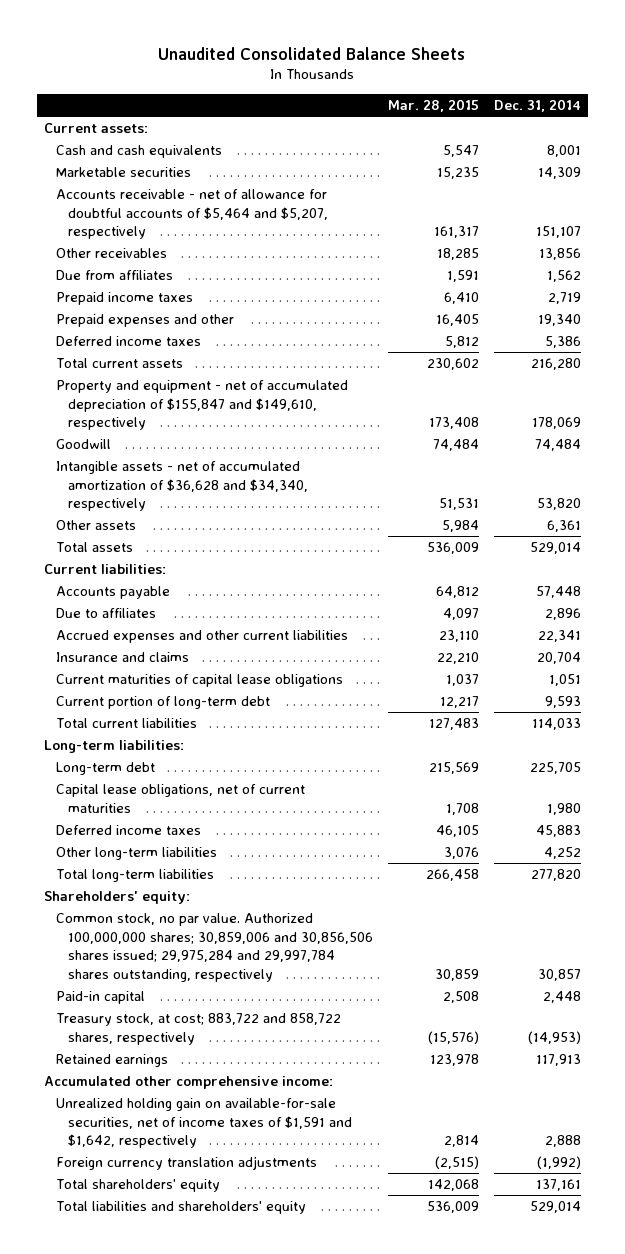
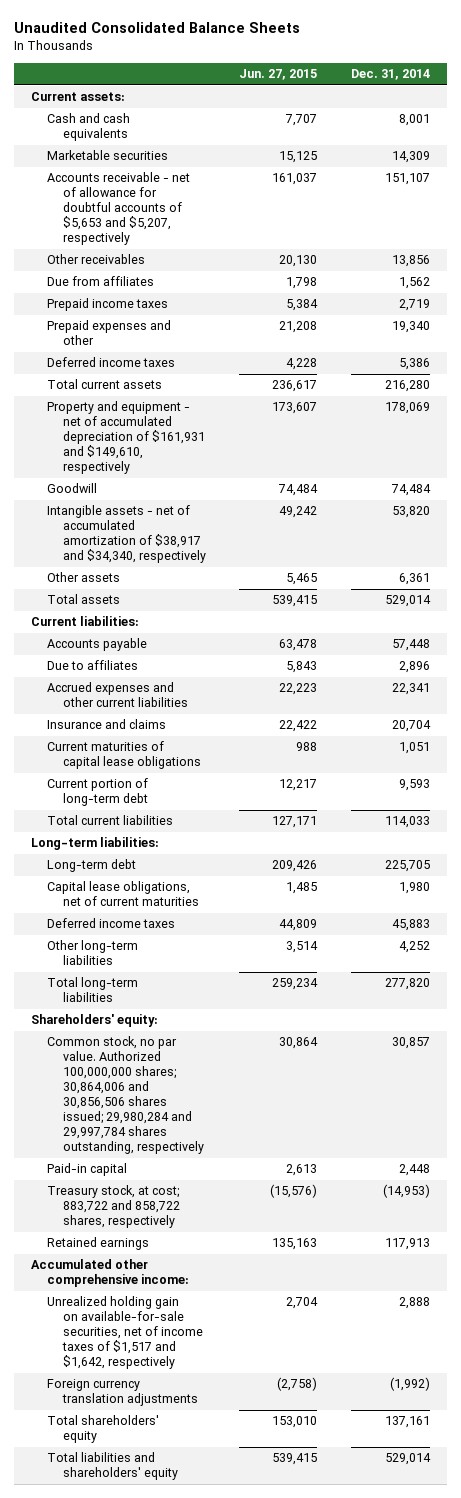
[387,99,479,113] Mar. 28, 2015 -> none
none -> [239,69,318,81] Jun. 27, 2015
[56,189,328,240] Accounts receivable - net of allowance for doubtful accounts of $5,464 and $5,207, respectively -> [46,172,190,246] Accounts receivable - net of allowance for doubtful accounts of $5,653 and $5,207, respectively
[56,380,349,431] Property and equipment - net of accumulated depreciation of $155,847 and $149,610, respectively -> [46,401,205,475] Property and equipment - net of accumulated depreciation of $161,931 and $149,610, respectively
[56,461,308,512] Intangible assets - net of accumulated amortization of $36,628 and $34,340, respectively -> [46,505,206,564] Intangible assets - net of accumulated amortization of $38,917 and $34,340, respectively
[56,913,373,982] Common stock, no par value. Authorized 100,000,000 shares; 30,859,006 and 30,856,506 shares issued; 29,975,284 and 29,997,784 shares outstanding, respectively -> [46,1036,204,1155] Common stock, no par value. Authorized 100,000,000 shares; 30,864,006 and 30,856,506 shares issued; 29,980,284 and 29,997,784 shares outstanding, respectively
[56,1098,352,1149] Unrealized holding gain on available-for-sale securities, net of income taxes of $1,591 and $1,642, respectively -> [46,1296,203,1370] Unrealized holding gain on available-for-sale securities, net of income taxes of $1,517 and $1,642, respectively

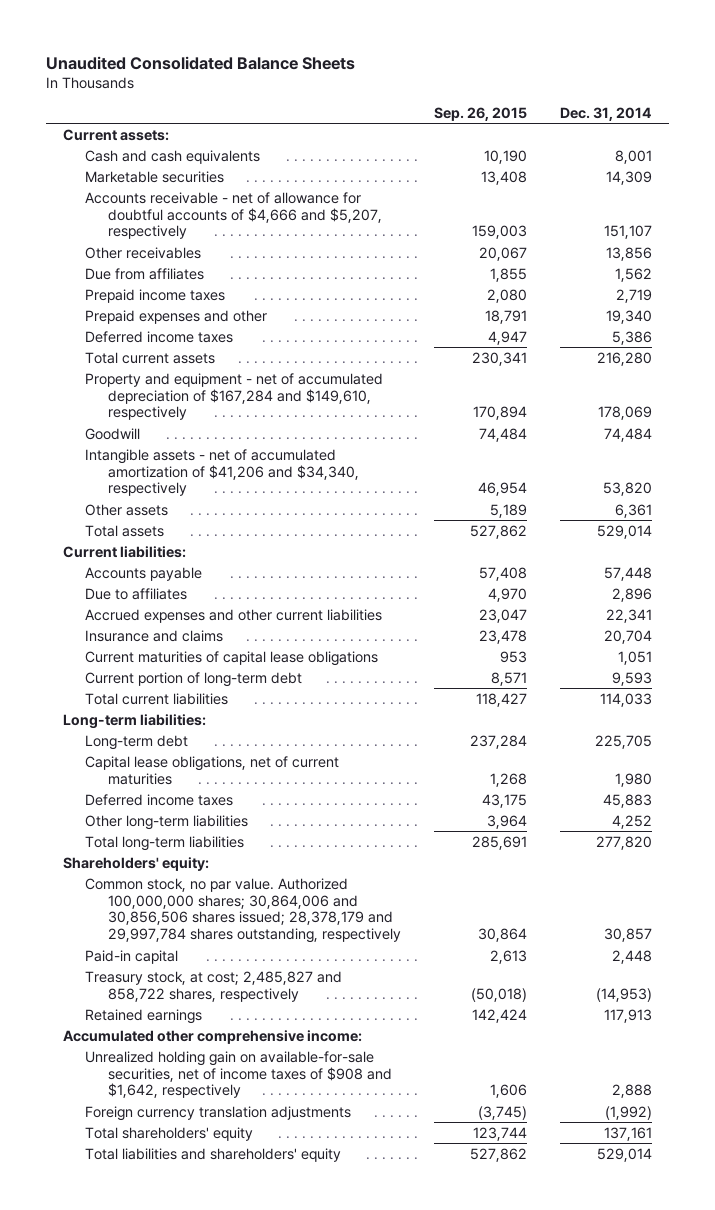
[239,69,318,81] Jun. 27, 2015 -> none
none -> [434,106,528,121] Sep. 26, 2015
[46,172,190,246] Accounts receivable - net of allowance for doubtful accounts of $5,653 and $5,207, respectively -> [85,191,382,240] Accounts receivable - net of allowance for doubtful accounts of $4,666 and $5,207, respectively
[46,401,205,475] Property and equipment - net of accumulated depreciation of $161,931 and $149,610, respectively -> [85,372,384,421] Property and equipment - net of accumulated depreciation of $167,284 and $149,610, respectively
[46,505,206,564] Intangible assets - net of accumulated amortization of $38,917 and $34,340, respectively -> [85,448,359,497] Intangible assets - net of accumulated amortization of $41,206 and $34,340, respectively
[46,1036,204,1155] Common stock, no par value. Authorized 100,000,000 shares; 30,864,006 and 30,856,506 shares issued; 29,980,284 and 29,997,784 shares outstanding, respectively -> [85,877,401,944] Common stock, no par value. Authorized 100,000,000 shares; 30,864,006 and 30,856,506 shares issued; 28,378,179 and 29,997,784 shares outstanding, respectively
[46,1185,180,1229] Treasury stock, at cost; 883,722 and 858,722 shares, respectively -> [85,970,343,1002] Treasury stock, at cost; 2,485,827 and 858,722 shares, respectively
[46,1296,203,1370] Unrealized holding gain on available-for-sale securities, net of income taxes of $1,517 and $1,642, respectively -> [85,1050,392,1099] Unrealized holding gain on available-for-sale securities, net of income taxes of $908 and $1,642, respectively

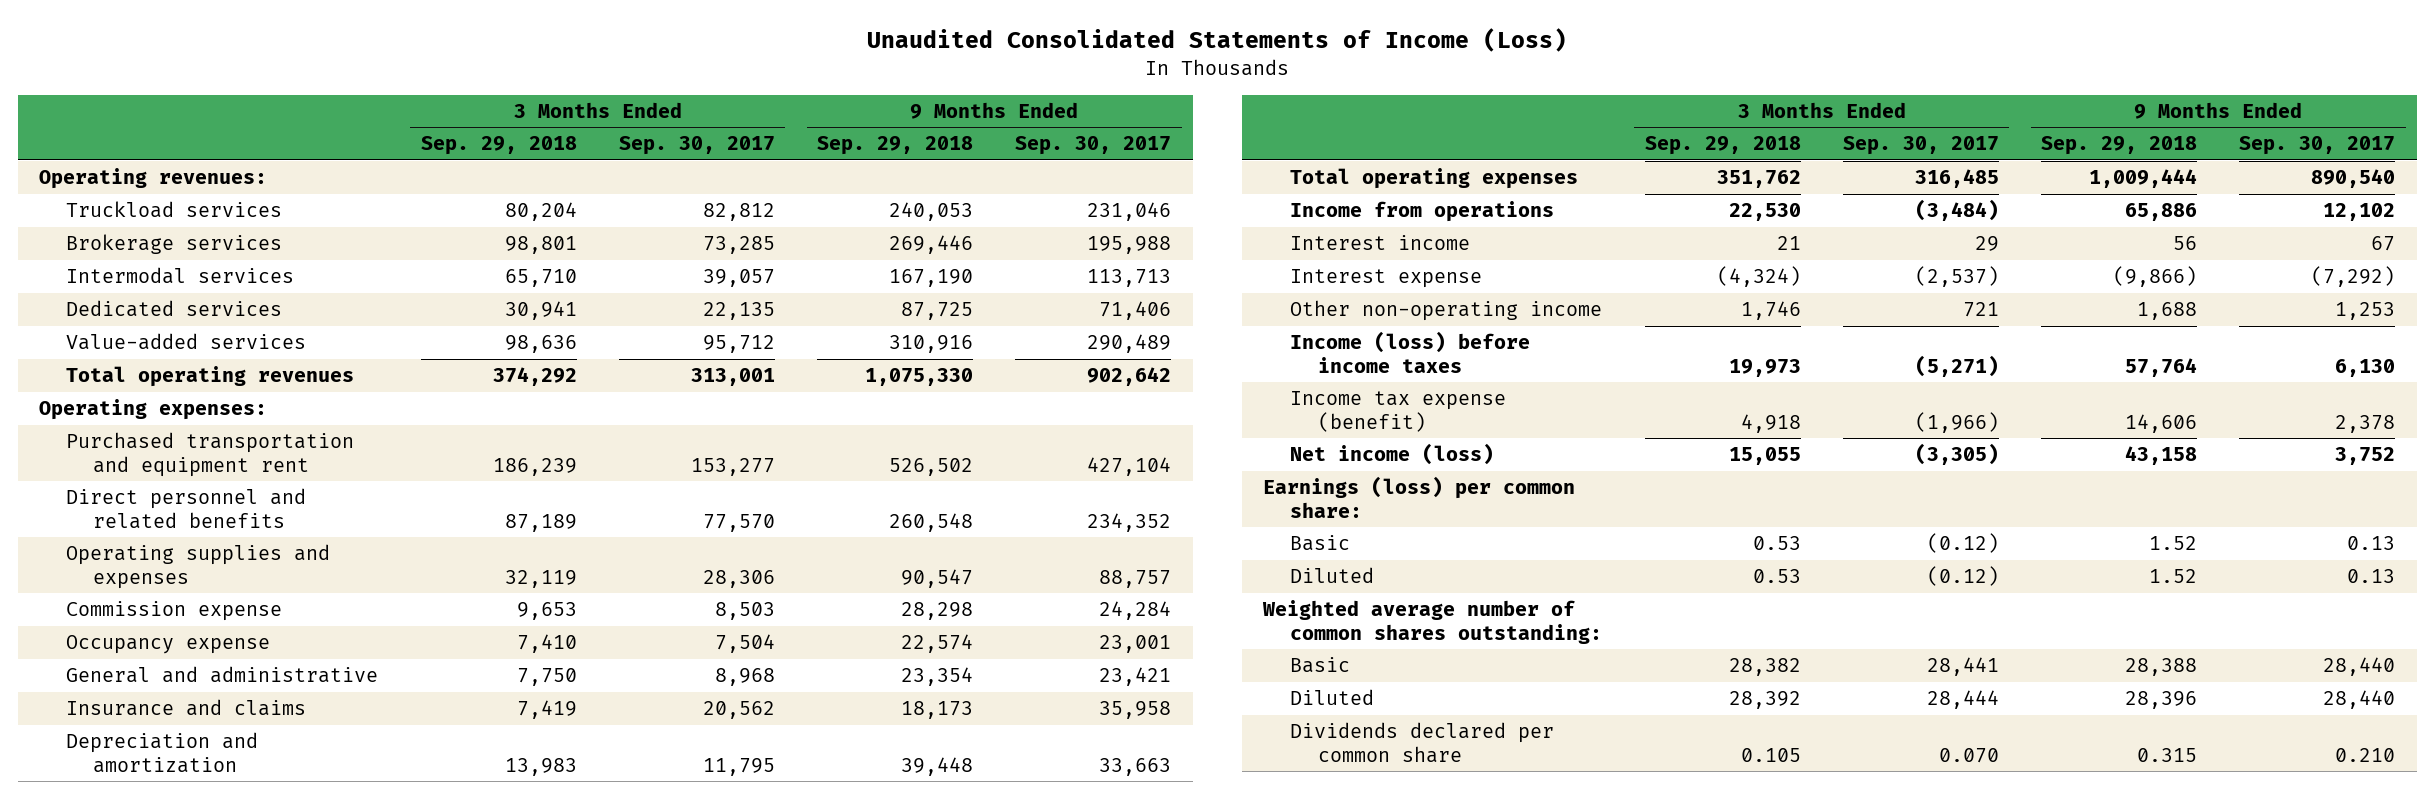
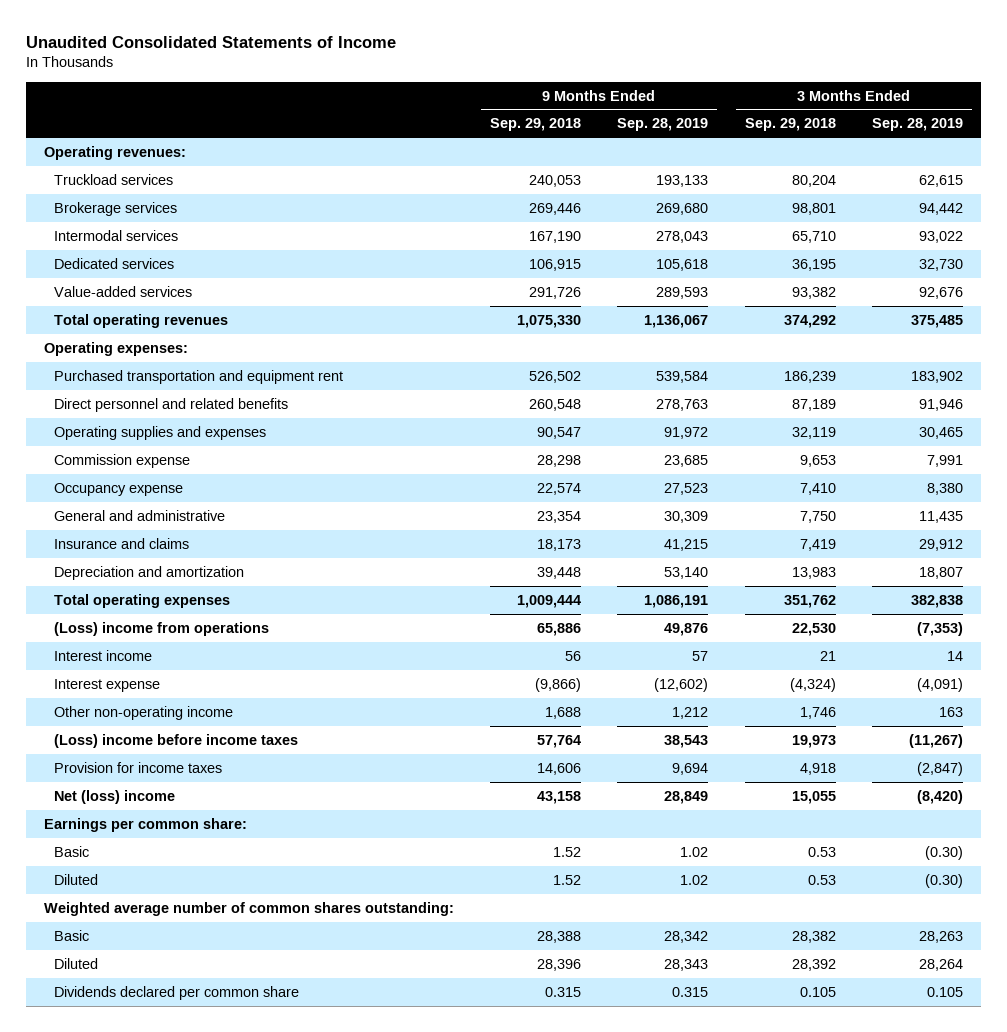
[867,28,1568,53] Unaudited Consolidated Statements of Income (Loss) -> [25,36,396,49] Unaudited Consolidated Statements of Income
[618,136,775,156] Sep. 30, 2017 -> none
[1015,136,1172,156] Sep. 30, 2017 -> none
none -> [617,118,709,132] Sep. 28, 2019
none -> [871,118,963,132] Sep. 28, 2019
[504,301,577,321] 30,941 -> [791,258,836,271] 36,195
[901,302,974,321] 87,725 -> [529,258,582,271] 106,915
[504,335,577,354] 98,636 -> [791,286,836,299] 93,382
[889,335,974,354] 310,916 -> [529,286,582,299] 291,726
[1290,201,1555,223] Income from operations -> [54,621,270,636] (Loss) income from operations
[1290,331,1531,373] Income (loss) before income taxes -> [54,733,299,748] (Loss) income before income taxes
[1290,391,1507,432] Income tax expense (benefit) -> [54,761,223,773] Provision for income taxes
[1290,443,1495,466] Net income (loss) -> [54,789,176,804] Net (loss) income
[1262,476,1575,518] Earnings (loss) per common share: -> [43,817,247,832] Earnings per common share:

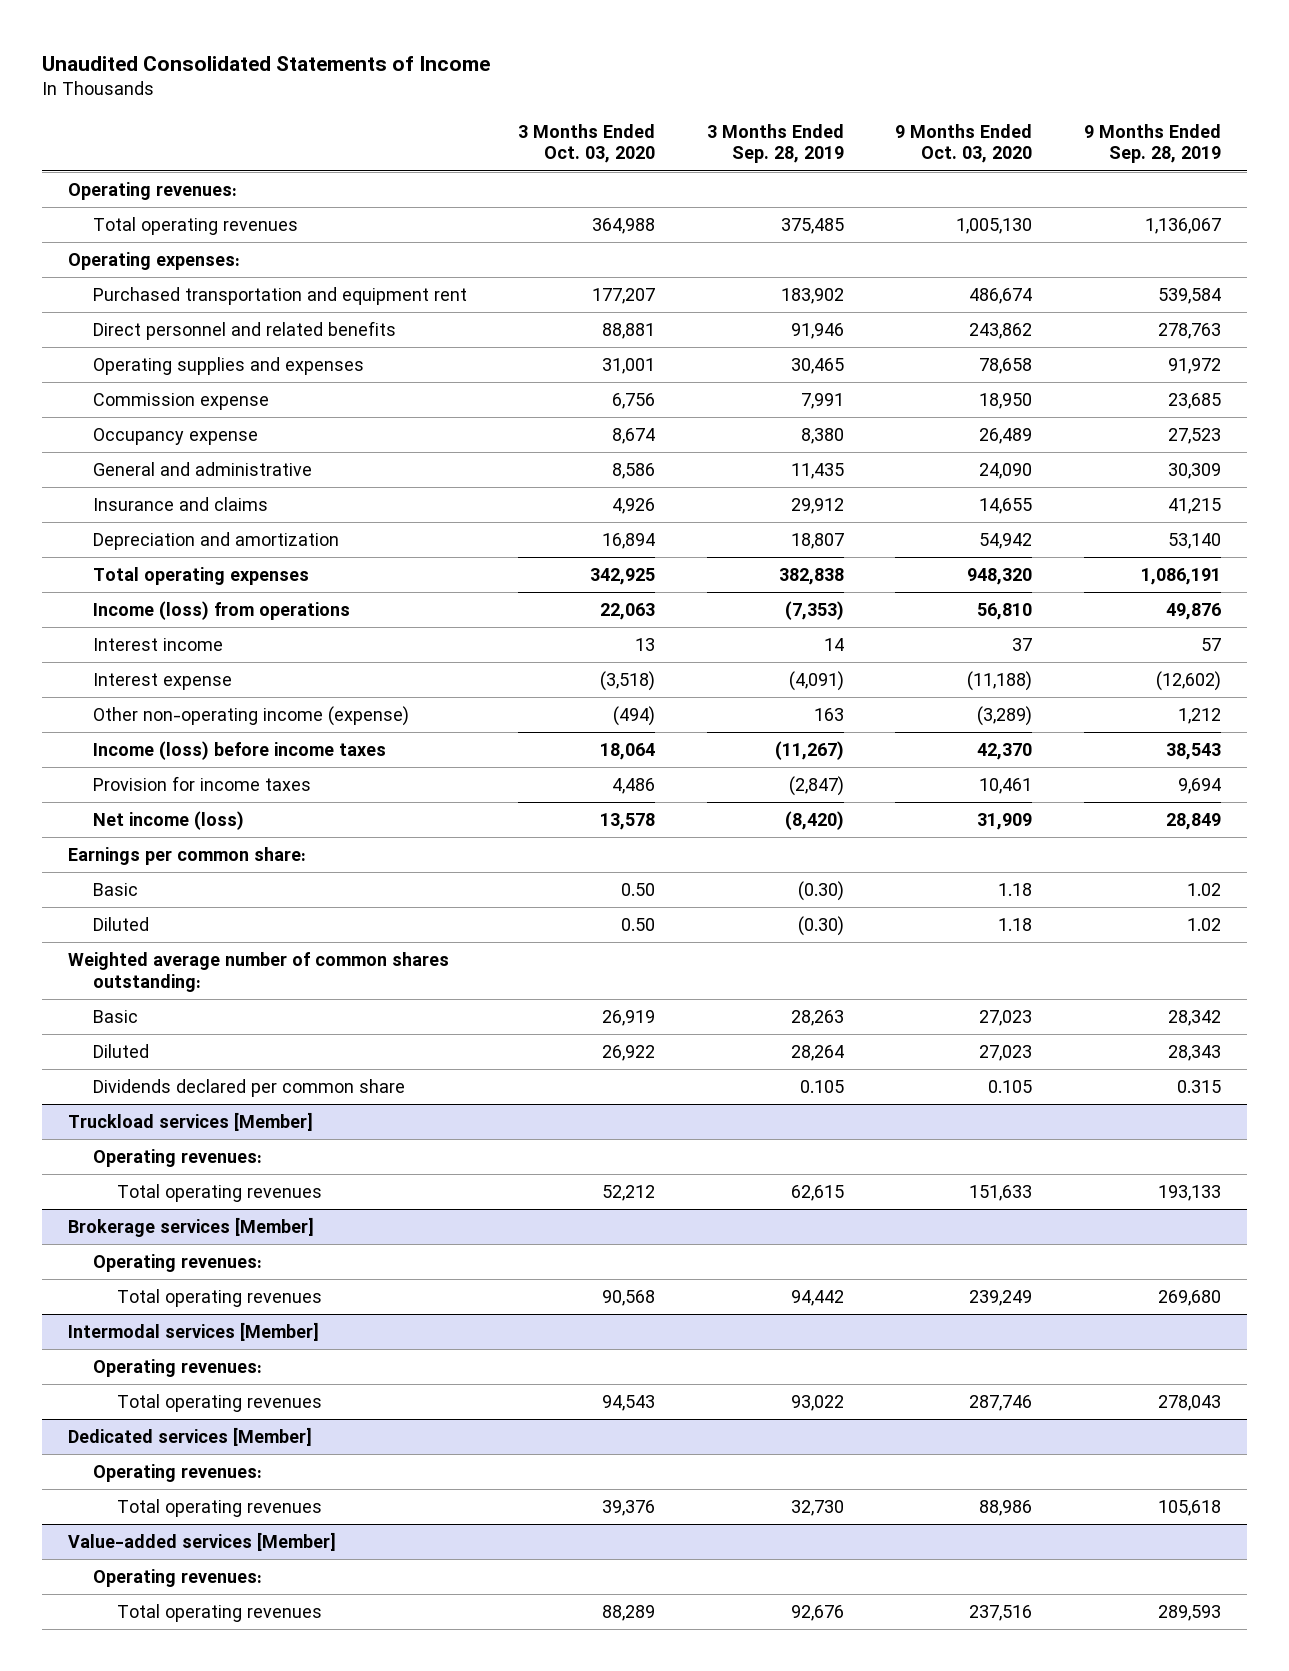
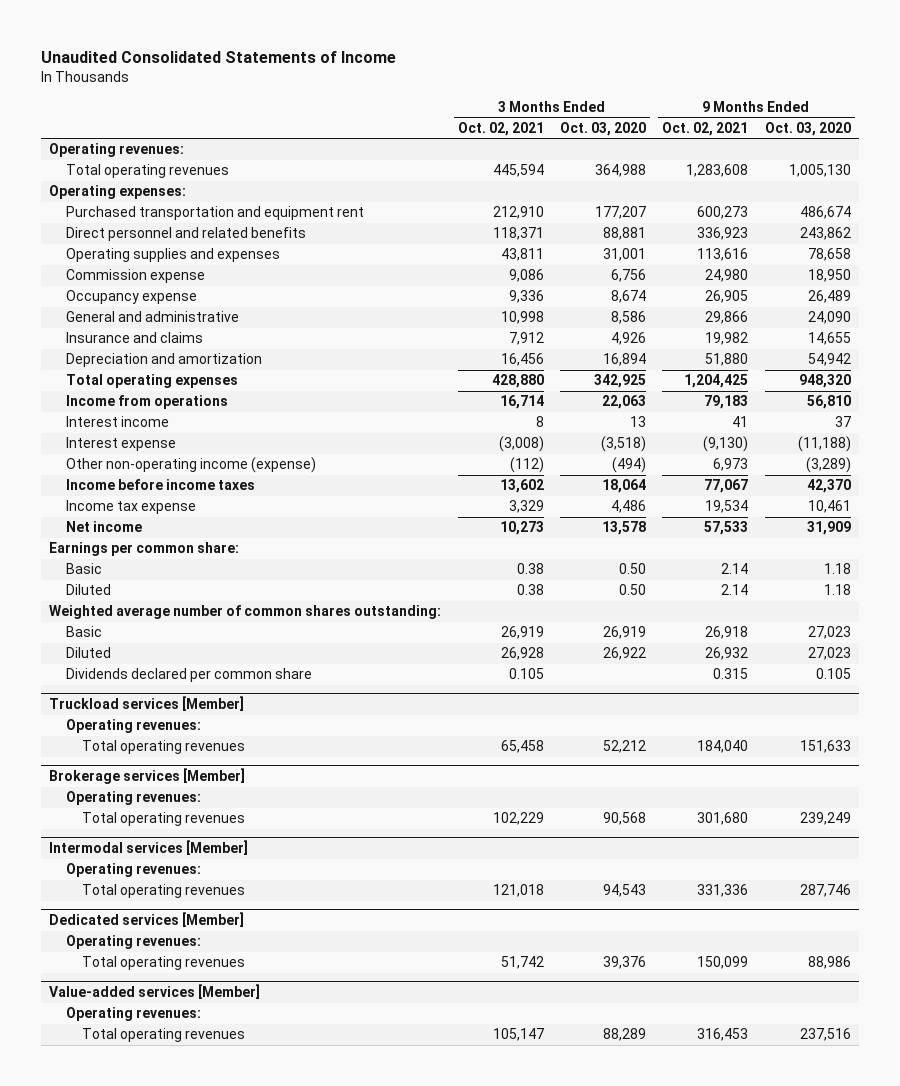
[706,123,844,164] 3 Months Ended Sep. 28, 2019 -> none
[1083,123,1221,164] 9 Months Ended Sep. 28, 2019 -> none
none -> [457,121,544,136] Oct. 02, 2021
none -> [662,121,749,136] Oct. 02, 2021
[92,601,350,621] Income (loss) from operations -> [65,395,228,410] Income from operations
[92,741,386,761] Income (loss) before income taxes -> [65,479,255,491] Income before income taxes
[92,776,311,792] Provision for income taxes -> [65,500,196,515] Income tax expense
[92,811,244,831] Net income (loss) -> [65,521,142,533] Net income

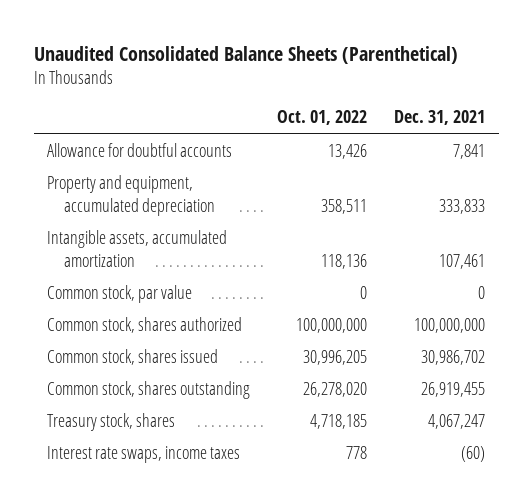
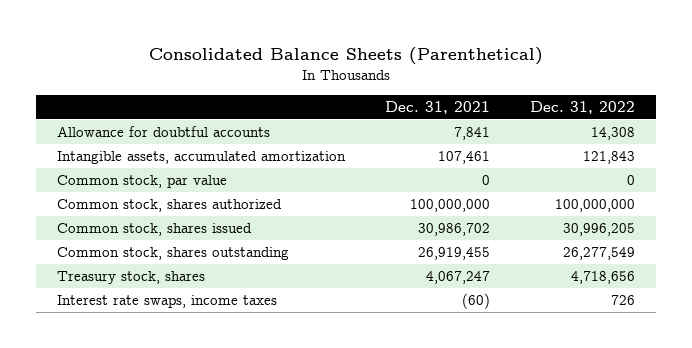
[33,45,458,64] Unaudited Consolidated Balance Sheets (Parenthetical) -> [149,46,544,65] Consolidated Balance Sheets (Parenthetical)
[277,110,368,126] Oct. 01, 2022 -> none
none -> [530,100,636,114] Dec. 31, 2022
[47,175,216,216] Property and equipment, accumulated depreciation -> none

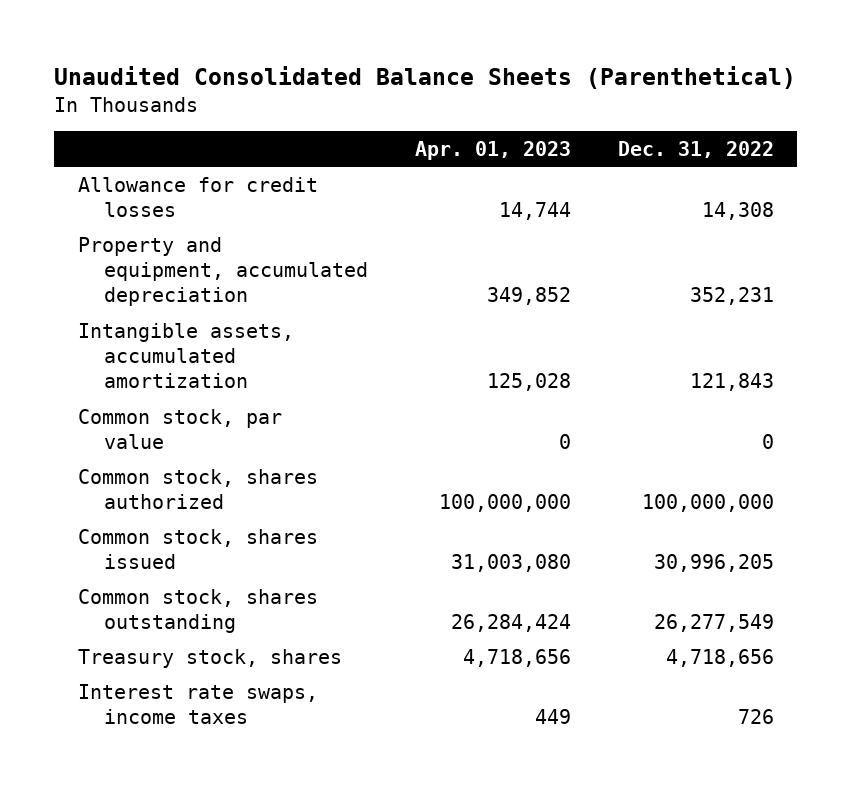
[149,46,544,65] Consolidated Balance Sheets (Parenthetical) -> [54,66,797,90] Unaudited Consolidated Balance Sheets (Parenthetical)
[385,100,491,114] Dec. 31, 2021 -> none
none -> [414,140,571,160] Apr. 01, 2023
[56,126,270,138] Allowance for doubtful accounts -> [77,176,318,217] Allowance for credit losses
none -> [77,236,368,307] Property and equipment, accumulated depreciation

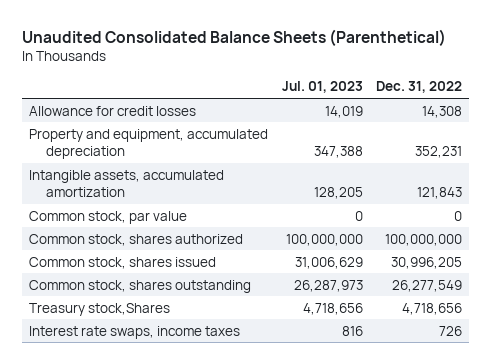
[414,140,571,160] Apr. 01, 2023 -> none
none -> [281,81,363,94] Jul. 01, 2023
[77,648,342,668] Treasury stock, shares -> [29,302,171,316] Treasury stock,Shares

